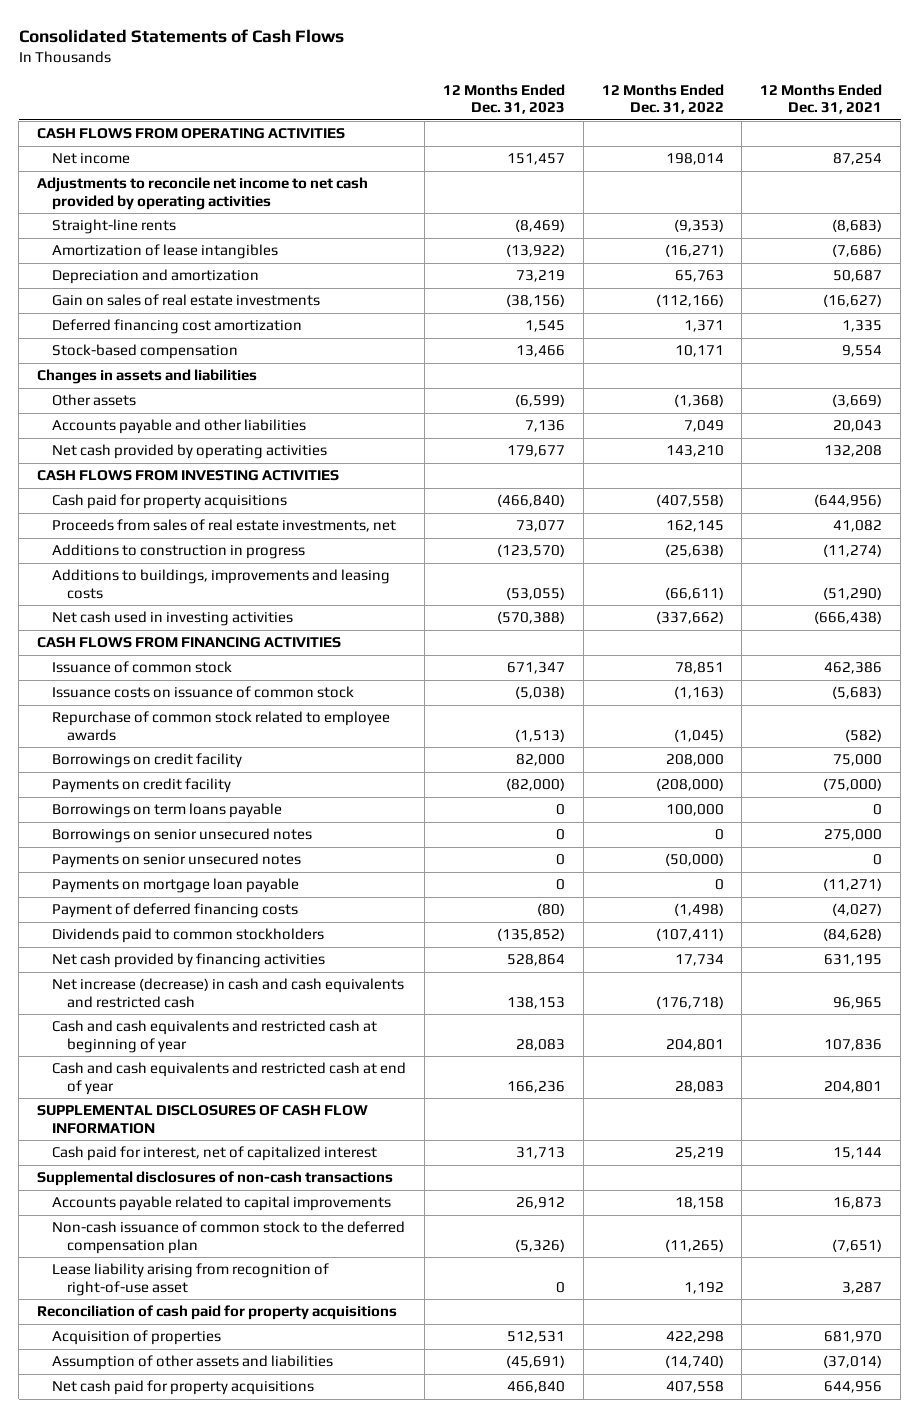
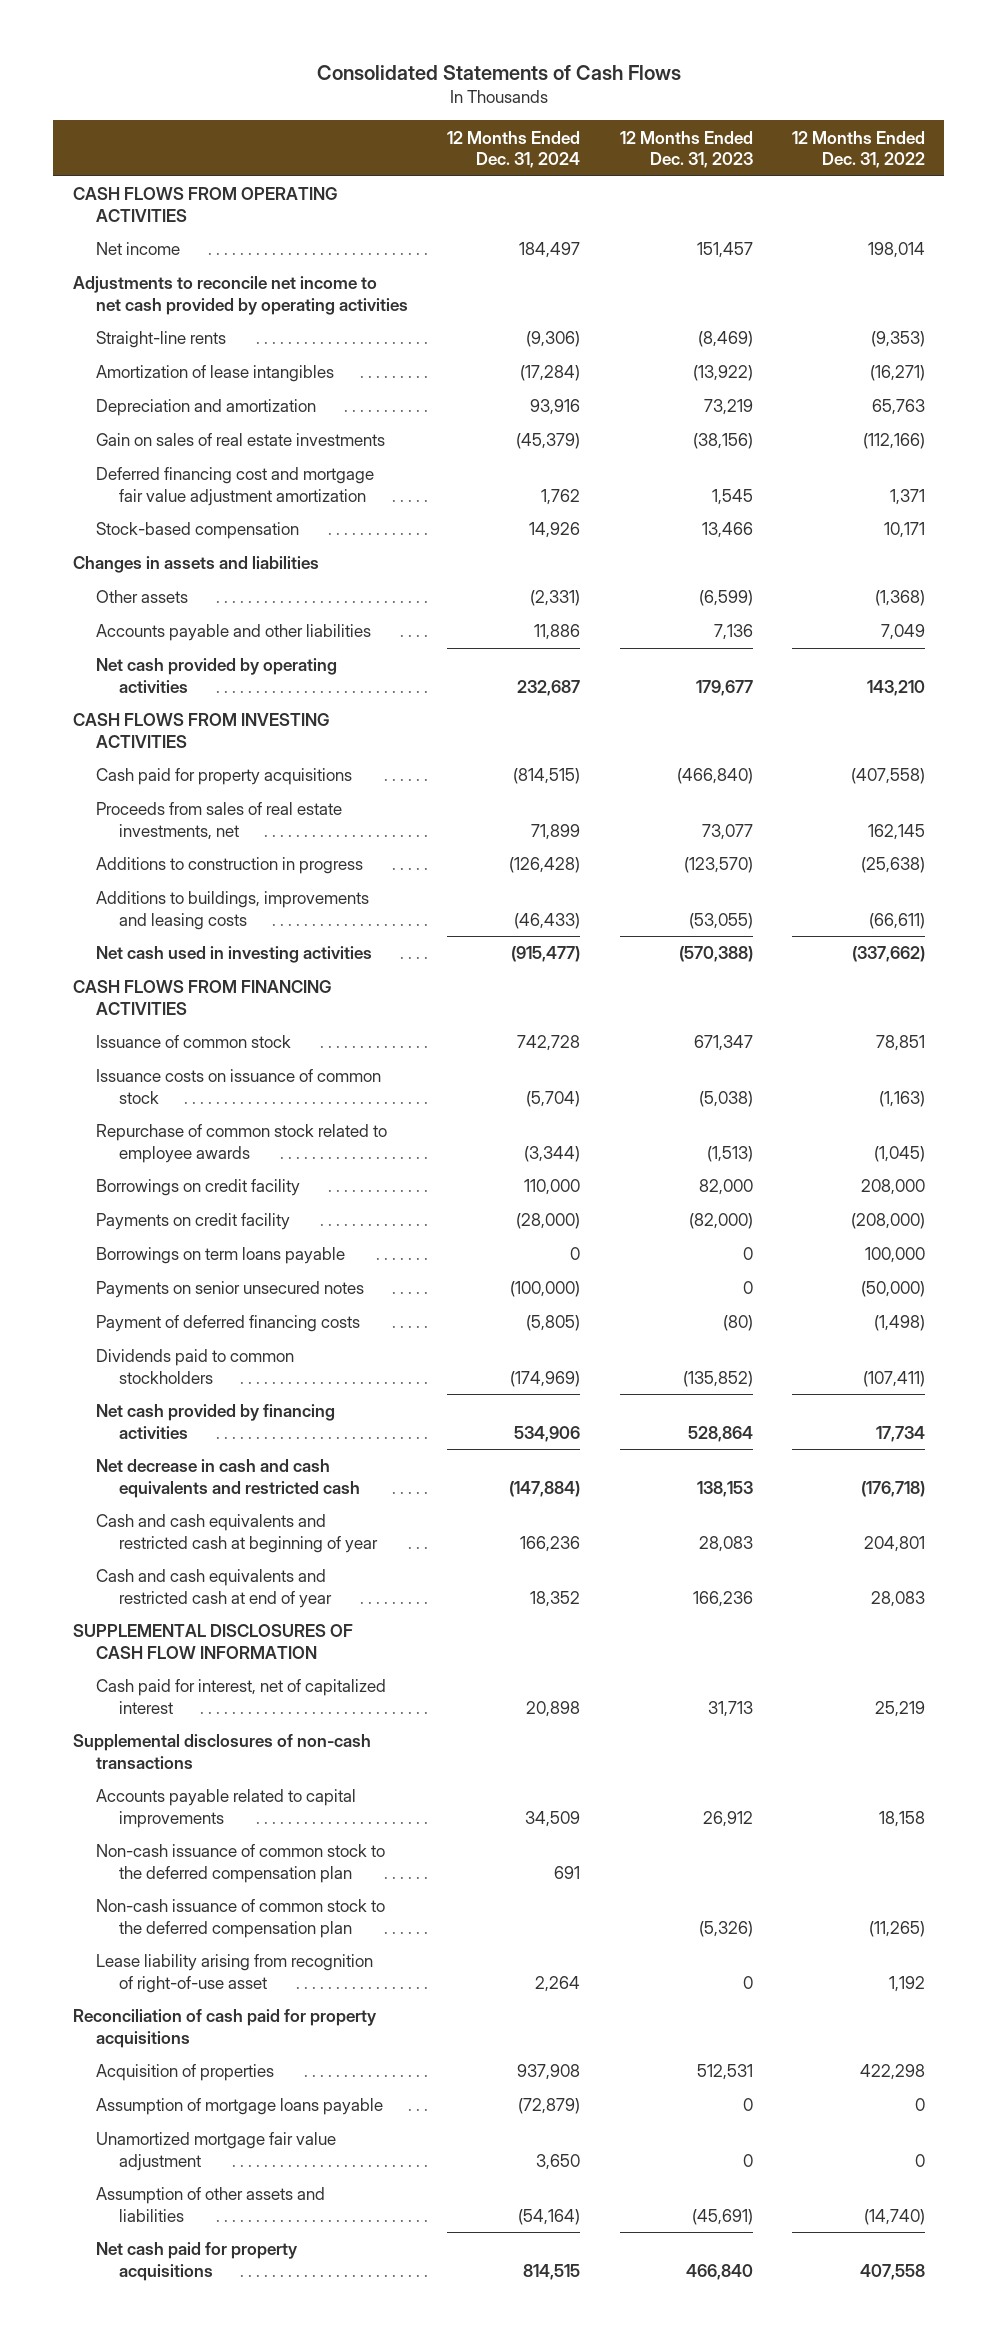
[760,83,883,115] 12 Months Ended Dec. 31, 2021 -> none
none -> [447,130,581,169] 12 Months Ended Dec. 31, 2024
[52,319,303,335] Deferred financing cost amortization -> [95,467,374,506] Deferred financing cost and mortgage fair value adjustment amortization
[52,828,313,844] Borrowings on senior unsecured notes -> none
[52,878,300,894] Payments on mortgage loan payable -> none
[52,978,405,1008] Net increase (decrease) in cash and cash equivalents and restricted cash -> [95,1459,361,1498] Net decrease in cash and cash equivalents and restricted cash
none -> [95,1844,385,1883] Non-cash issuance of common stock to the deferred compensation plan
none -> [95,2098,383,2116] Assumption of mortgage loans payable
none -> [95,2132,336,2171] Unamortized mortgage fair value adjustment

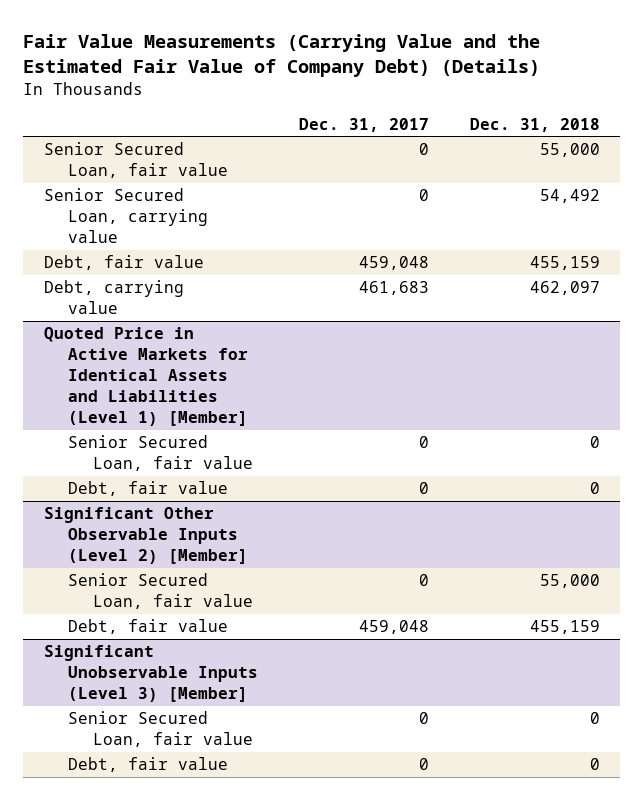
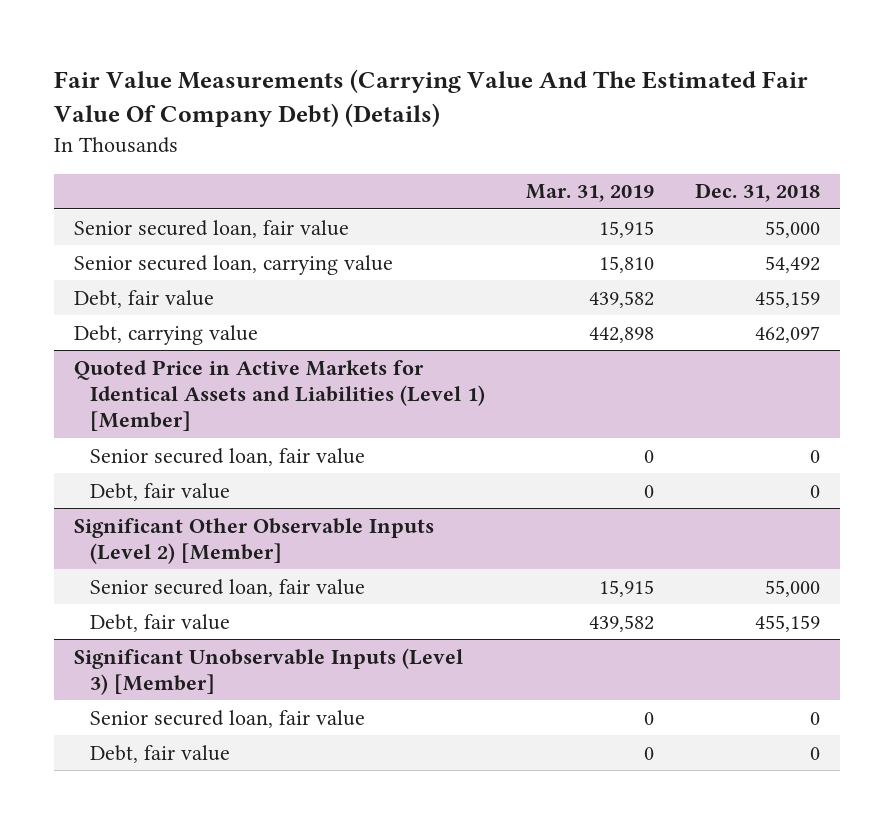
[23,34,541,78] Fair Value Measurements (Carrying Value and the Estimated Fair Value of Company Debt) (Details) -> [54,69,809,128] Fair Value Measurements (Carrying Value And The Estimated Fair Value Of Company Debt) (Details)
[299,117,430,132] Dec. 31, 2017 -> none
none -> [526,184,655,203] Mar. 31, 2019
[43,142,229,179] Senior Secured Loan, fair value -> [74,219,350,238] Senior secured loan, fair value
[43,188,209,244] Senior Secured Loan, carrying value -> [74,254,394,275] Senior secured loan, carrying value
[68,435,254,472] Senior Secured Loan, fair value -> [90,447,366,466] Senior secured loan, fair value
[68,573,254,610] Senior Secured Loan, fair value -> [90,578,366,597] Senior secured loan, fair value
[68,711,254,748] Senior Secured Loan, fair value -> [90,709,366,728] Senior secured loan, fair value

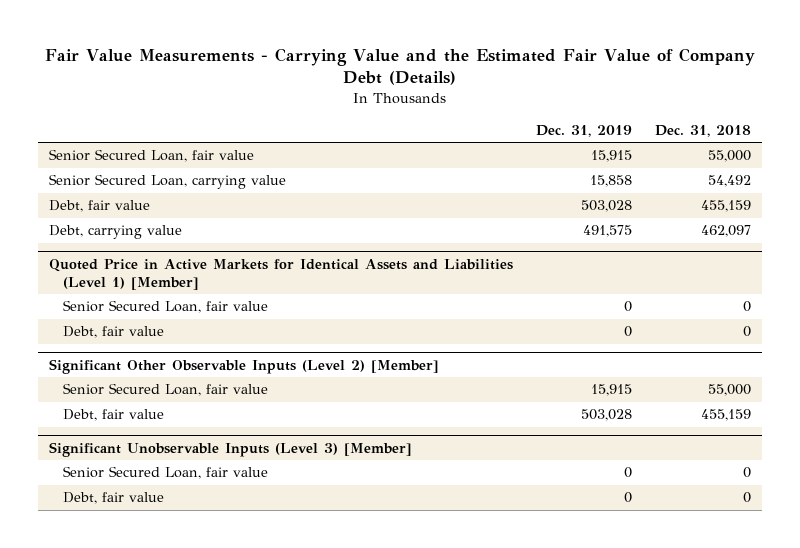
[54,69,809,128] Fair Value Measurements (Carrying Value And The Estimated Fair Value Of Company Debt) (Details) -> [45,47,756,86] Fair Value Measurements - Carrying Value and the Estimated Fair Value of Company Debt (Details)
[526,184,655,203] Mar. 31, 2019 -> none
none -> [536,124,633,137] Dec. 31, 2019
[74,219,350,238] Senior secured loan, fair value -> [49,149,255,163] Senior Secured Loan, fair value
[74,254,394,275] Senior secured loan, carrying value -> [49,174,287,190] Senior Secured Loan, carrying value
[90,447,366,466] Senior secured loan, fair value -> [62,300,268,314] Senior Secured Loan, fair value
[90,578,366,597] Senior secured loan, fair value -> [62,383,268,397] Senior Secured Loan, fair value
[90,709,366,728] Senior secured loan, fair value -> [62,466,268,480] Senior Secured Loan, fair value

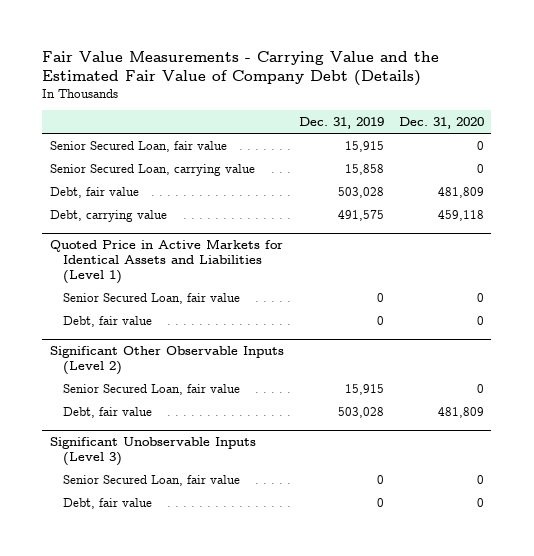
[655,124,752,137] Dec. 31, 2018 -> none
none -> [398,116,484,129] Dec. 31, 2020
[49,259,514,290] Quoted Price in Active Markets for Identical Assets and Liabilities (Level 1) [Member] -> [49,239,283,284] Quoted Price in Active Markets for Identical Assets and Liabilities (Level 1)
[49,359,440,375] Significant Other Observable Inputs (Level 2) [Member] -> [49,346,284,376] Significant Other Observable Inputs (Level 2)
[49,442,413,458] Significant Unobservable Inputs (Level 3) [Member] -> [49,437,256,467] Significant Unobservable Inputs (Level 3)

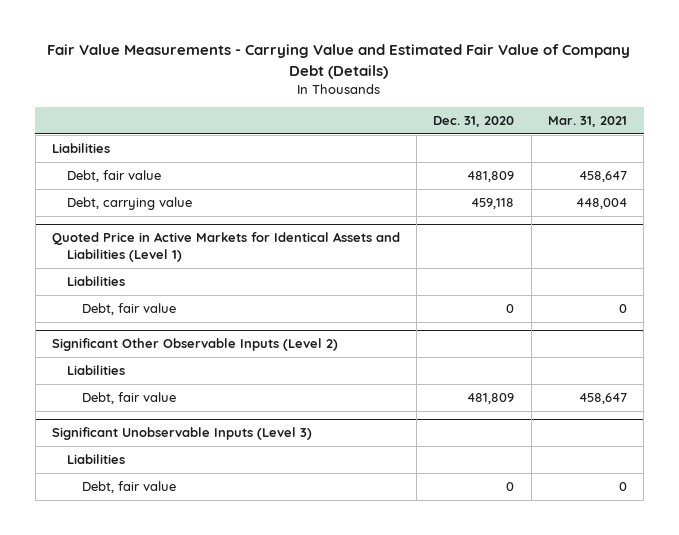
[42,50,440,86] Fair Value Measurements - Carrying Value and the Estimated Fair Value of Company Debt (Details) -> [47,44,631,79] Fair Value Measurements - Carrying Value and Estimated Fair Value of Company Debt (Details)
[298,116,384,129] Dec. 31, 2019 -> none
none -> [547,115,627,127] Mar. 31, 2021
[49,140,227,152] Senior Secured Loan, fair value -> none
[49,163,255,176] Senior Secured Loan, carrying value -> none
none -> [51,143,110,154] Liabilities
[63,292,241,304] Senior Secured Loan, fair value -> none
none -> [66,276,125,287] Liabilities
[63,383,241,395] Senior Secured Loan, fair value -> none
none -> [66,365,125,376] Liabilities
[63,474,241,486] Senior Secured Loan, fair value -> none
none -> [66,454,125,465] Liabilities

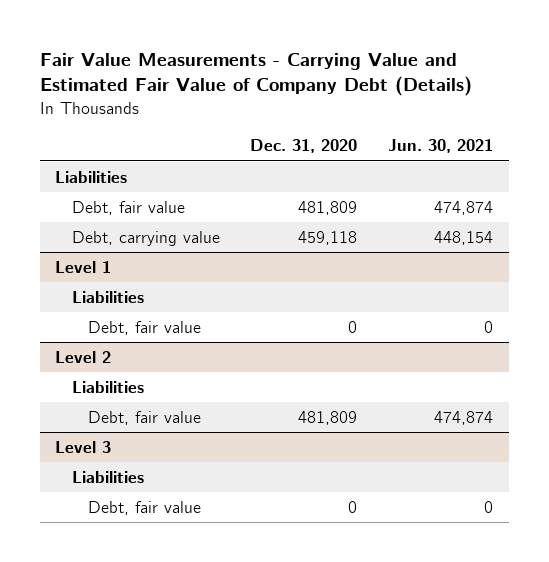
[547,115,627,127] Mar. 31, 2021 -> none
none -> [388,139,494,154] Jun. 30, 2021
[51,232,400,262] Quoted Price in Active Markets for Identical Assets and Liabilities (Level 1) -> [55,260,112,273] Level 1
[51,338,338,352] Significant Other Observable Inputs (Level 2) -> [55,350,112,363] Level 2
[51,427,312,441] Significant Unobservable Inputs (Level 3) -> [55,440,112,453] Level 3

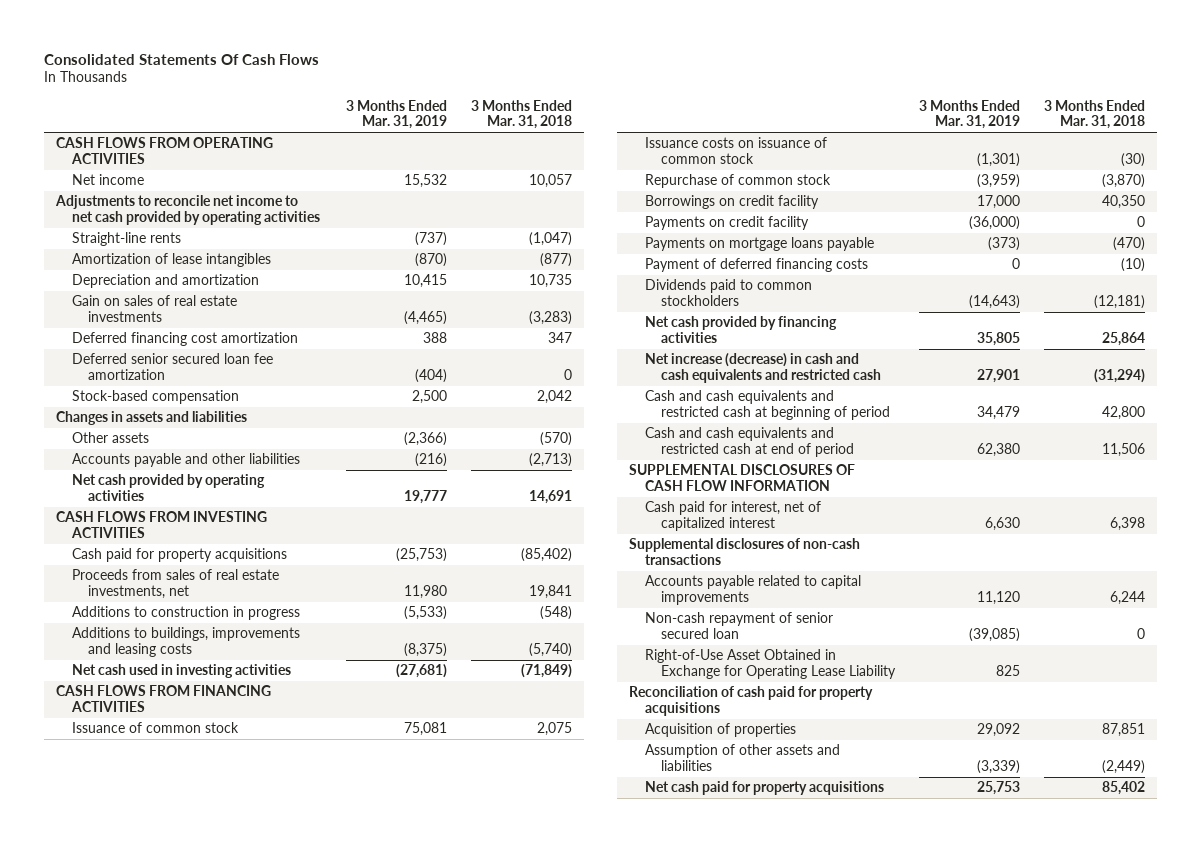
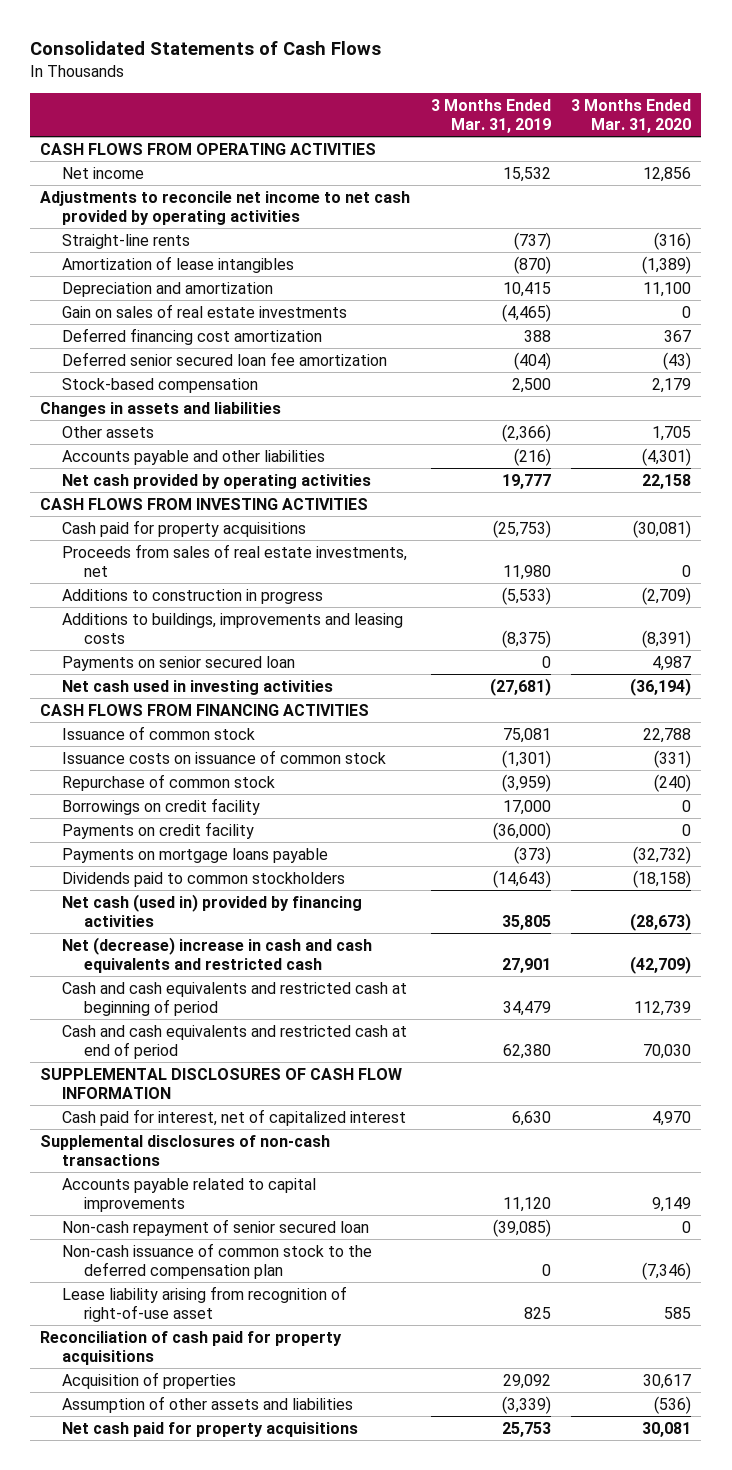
[43,53,319,65] Consolidated Statements Of Cash Flows -> [30,41,382,56] Consolidated Statements of Cash Flows
[471,99,573,130] 3 Months Ended Mar. 31, 2018 -> none
none -> [571,98,692,134] 3 Months Ended Mar. 31, 2020
none -> [62,655,296,671] Payments on senior secured loan
[645,258,869,273] Payment of deferred financing costs -> none
[645,316,838,343] Net cash provided by financing activities -> [62,893,363,928] Net cash (used in) provided by financing activities
[645,353,882,383] Net increase (decrease) in cash and cash equivalents and restricted cash -> [62,936,373,974] Net (decrease) increase in cash and cash equivalents and restricted cash
none -> [62,1242,373,1280] Non-cash issuance of common stock to the deferred compensation plan
[645,649,897,679] Right-of-Use Asset Obtained in Exchange for Operating Lease Liability -> [62,1285,348,1323] Lease liability arising from recognition of right-of-use asset

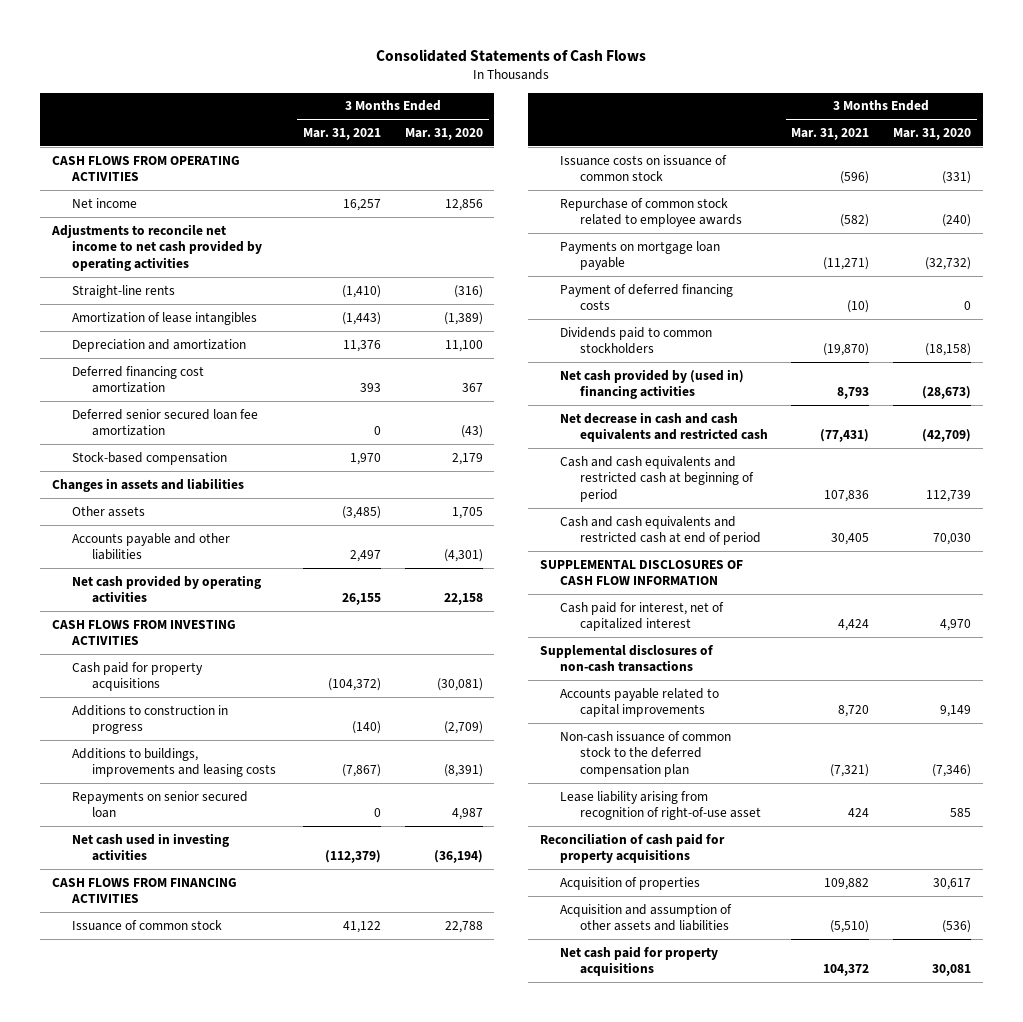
[430,98,551,134] 3 Months Ended Mar. 31, 2019 -> none
none -> [303,128,382,141] Mar. 31, 2021
[62,303,348,318] Gain on sales of real estate investments -> none
[62,543,408,578] Proceeds from sales of real estate investments, net -> none
[62,655,296,671] Payments on senior secured loan -> [71,790,248,819] Repayments on senior secured loan
[62,797,261,815] Borrowings on credit facility -> none
[62,821,255,839] Payments on credit facility -> none
[62,773,276,791] Repurchase of common stock -> [559,197,742,228] Repurchase of common stock related to employee awards
[62,847,329,863] Payments on mortgage loans payable -> [559,240,720,271] Payments on mortgage loan payable
none -> [559,283,733,311] Payment of deferred financing costs
[62,893,363,928] Net cash (used in) provided by financing activities -> [559,368,744,400] Net cash provided by (used in) financing activities
[62,936,373,974] Net (decrease) increase in cash and cash equivalents and restricted cash -> [559,411,768,443] Net decrease in cash and cash equivalents and restricted cash
[62,1218,370,1236] Non-cash repayment of senior secured loan -> none
[62,1395,354,1413] Assumption of other assets and liabilities -> [559,903,732,932] Acquisition and assumption of other assets and liabilities

